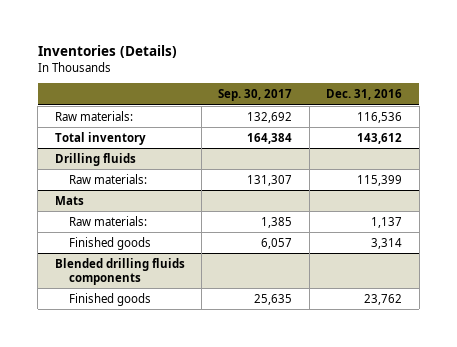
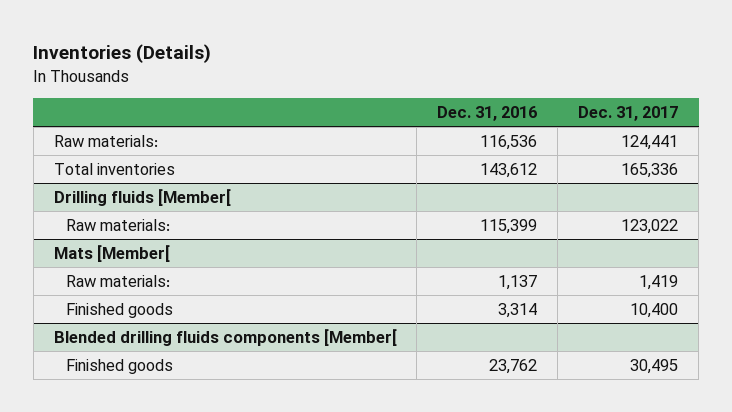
[218,89,293,102] Sep. 30, 2017 -> none
none -> [578,106,679,122] Dec. 31, 2017
[54,131,146,145] Total inventory -> [53,162,175,175] Total inventories
[54,152,136,166] Drilling fluids -> [53,188,231,206] Drilling fluids [Member[
[54,195,84,205] Mats -> [53,244,170,262] Mats [Member[
[54,257,185,285] Blended drilling fluids components -> [53,328,397,346] Blended drilling fluids components [Member[

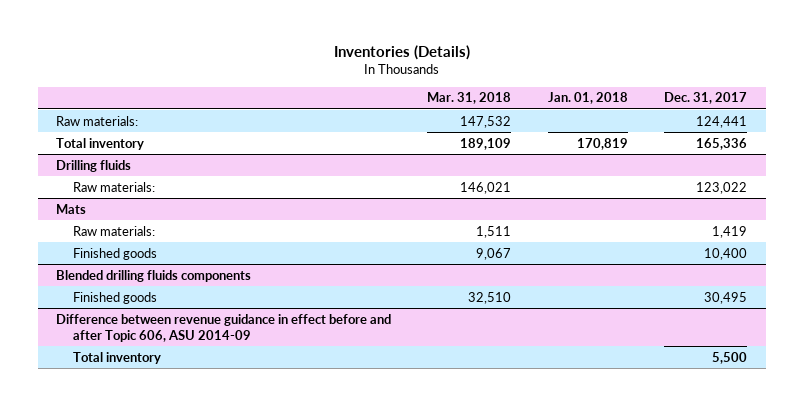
[437,106,538,122] Dec. 31, 2016 -> none
none -> [427,92,512,105] Mar. 31, 2018
none -> [547,92,628,105] Jan. 01, 2018
[53,162,175,175] Total inventories -> [55,137,144,150] Total inventory
[53,188,231,206] Drilling fluids [Member[ -> [55,159,131,172] Drilling fluids
[53,244,170,262] Mats [Member[ -> [55,203,86,214] Mats
[53,328,397,346] Blended drilling fluids components [Member[ -> [55,269,251,282] Blended drilling fluids components
none -> [55,313,391,342] Difference between revenue guidance in effect before and after Topic 606, ASU 2014-09
none -> [72,351,161,364] Total inventory

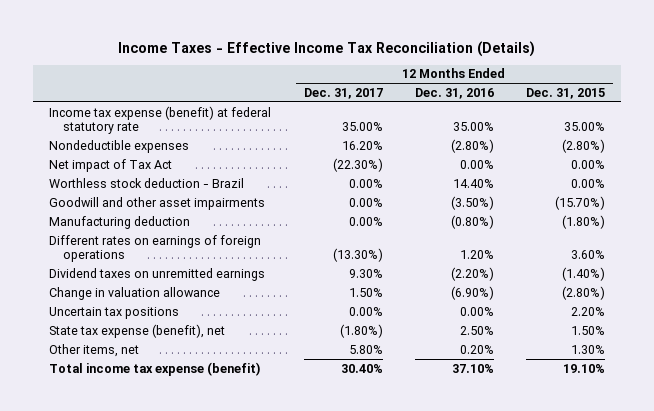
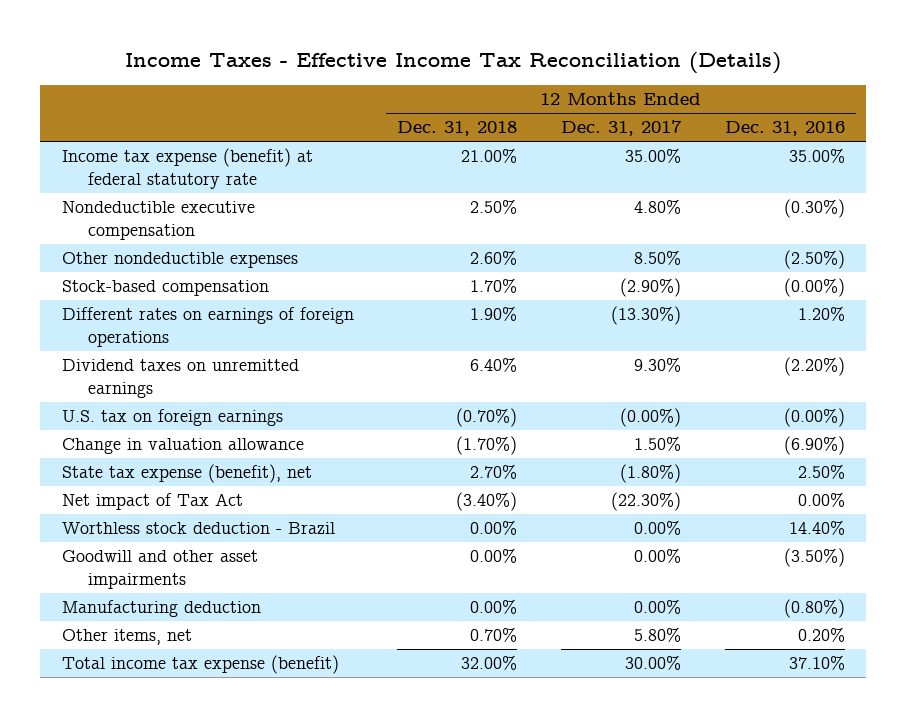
[525,87,605,99] Dec. 31, 2015 -> none
none -> [397,121,518,137] Dec. 31, 2018
none -> [61,201,255,240] Nondeductible executive compensation
[49,139,190,153] Nondeductible expenses -> [61,252,298,269] Other nondeductible expenses
[341,140,383,150] 16.20% -> [633,250,681,266] 8.50%
[450,138,494,153] (2.80%) -> [783,250,845,270] (2.50%)
none -> [61,280,269,297] Stock-based compensation
none -> [61,409,283,427] U.S. tax on foreign earnings
[49,306,180,319] Uncertain tax positions -> none
[49,158,173,172] Net impact of Tax Act -> [61,493,243,511] Net impact of Tax Act
[49,177,245,188] Worthless stock deduction - Brazil -> [61,522,335,535] Worthless stock deduction - Brazil
[49,196,266,210] Goodwill and other asset impairments -> [61,550,258,589] Goodwill and other asset impairments
[49,215,191,229] Manufacturing deduction -> [61,600,261,618] Manufacturing deduction
[340,363,383,373] 30.40% -> [624,655,681,671] 30.00%

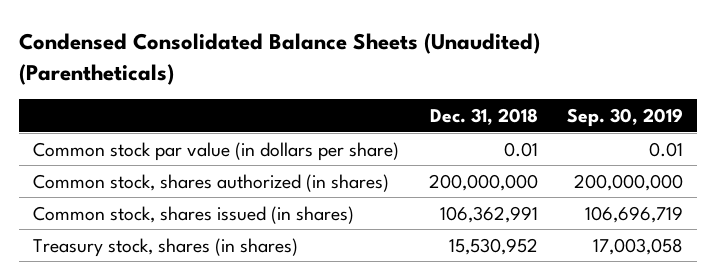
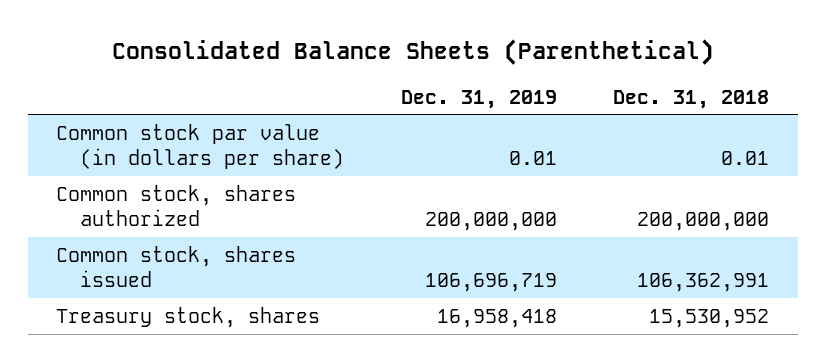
[18,33,540,85] Condensed Consolidated Balance Sheets (Unaudited) (Parentheticals) -> [111,38,714,65] Consolidated Balance Sheets (Parenthetical)
[566,107,683,127] Sep. 30, 2019 -> none
none -> [400,89,557,109] Dec. 31, 2019
[33,173,390,192] Common stock, shares authorized (in shares) -> [56,184,297,226] Common stock, shares authorized
[33,205,355,224] Common stock, shares issued (in shares) -> [56,245,297,287] Common stock, shares issued
[33,237,299,257] Treasury stock, shares (in shares) -> [56,306,321,328] Treasury stock, shares

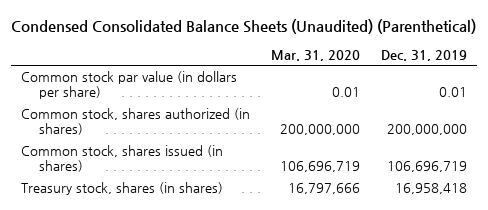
[111,38,714,65] Consolidated Balance Sheets (Parenthetical) -> [11,18,477,34] Condensed Consolidated Balance Sheets (Unaudited) (Parenthetical)
[613,89,770,109] Dec. 31, 2018 -> none
none -> [271,49,361,61] Mar. 31, 2020
[56,184,297,226] Common stock, shares authorized -> [21,108,251,136] Common stock, shares authorized (in shares)
[56,245,297,287] Common stock, shares issued -> [21,145,224,173] Common stock, shares issued (in shares)
[56,306,321,328] Treasury stock, shares -> [21,182,224,196] Treasury stock, shares (in shares)

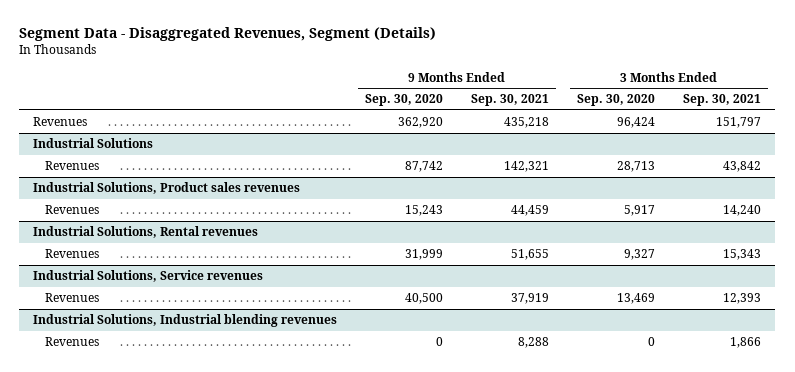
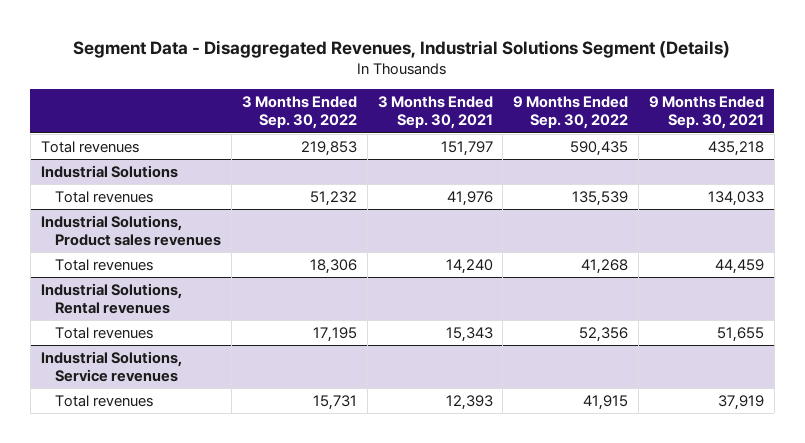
[19,27,437,42] Segment Data - Disaggregated Revenues, Segment (Details) -> [73,39,731,58] Segment Data - Disaggregated Revenues, Industrial Solutions Segment (Details)
[365,94,444,107] Sep. 30, 2020 -> none
[577,94,656,107] Sep. 30, 2020 -> none
none -> [241,96,357,130] 3 Months Ended Sep. 30, 2022
none -> [513,96,629,130] 9 Months Ended Sep. 30, 2022
[33,117,88,127] Revenues -> [40,140,139,153] Total revenues
[45,161,100,171] Revenues -> [55,190,154,203] Total revenues
[504,161,550,173] 142,321 -> [707,190,764,206] 134,033
[723,161,762,173] 43,842 -> [446,190,493,206] 41,976
[45,205,100,215] Revenues -> [55,258,154,271] Total revenues
[45,249,100,259] Revenues -> [55,326,154,339] Total revenues
[33,314,338,328] Industrial Solutions, Industrial blending revenues -> none
[45,337,100,347] Revenues -> none
[45,293,100,303] Revenues -> [55,394,154,407] Total revenues

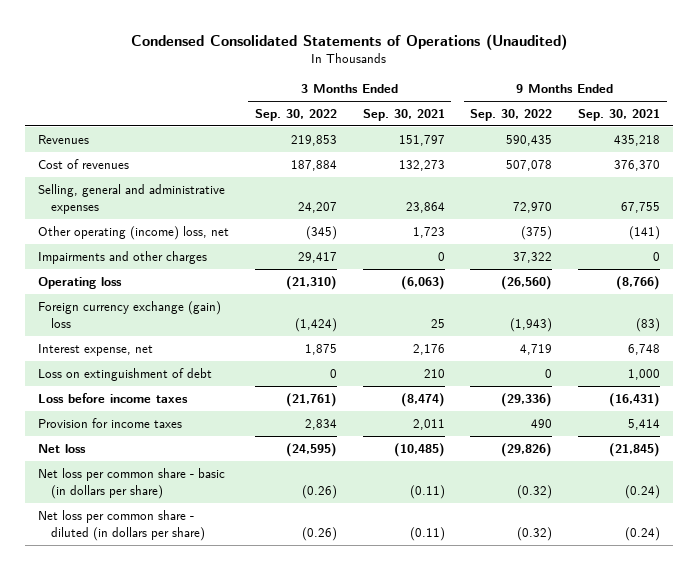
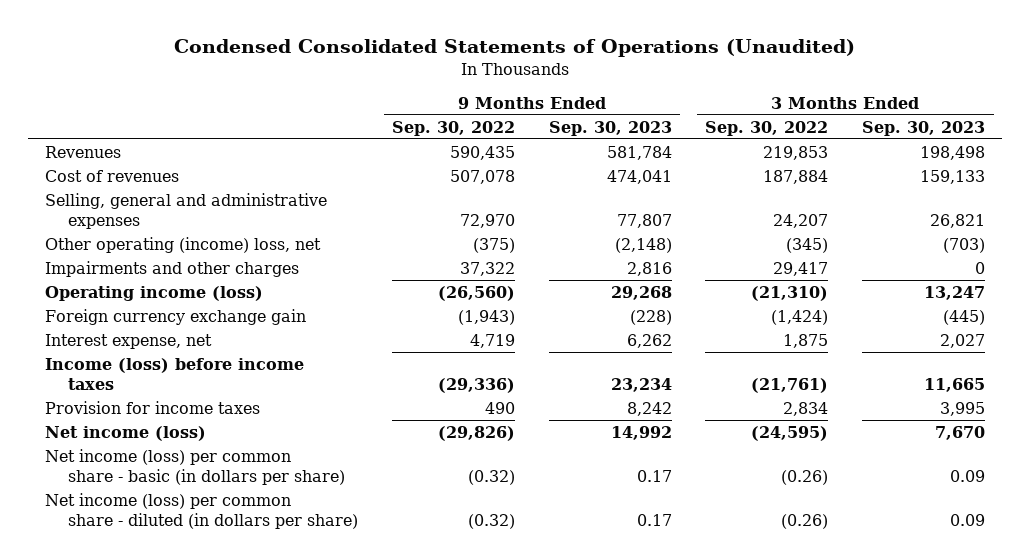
[362,109,445,122] Sep. 30, 2021 -> none
[578,109,661,122] Sep. 30, 2021 -> none
none -> [548,120,672,136] Sep. 30, 2023
none -> [862,120,986,136] Sep. 30, 2023
[38,276,123,289] Operating loss -> [45,285,264,301] Operating income (loss)
[38,300,222,328] Foreign currency exchange (gain) loss -> [45,308,307,325] Foreign currency exchange gain
[38,367,213,381] Loss on extinguishment of debt -> none
[38,392,189,403] Loss before income taxes -> [45,357,305,390] Income (loss) before income taxes
[38,443,87,453] Net loss -> [45,425,207,441] Net income (loss)
[38,467,226,499] Net loss per common share - basic (in dollars per share) -> [45,448,346,485] Net income (loss) per common share - basic (in dollars per share)
[38,509,205,541] Net loss per common share - diluted (in dollars per share) -> [45,492,359,529] Net income (loss) per common share - diluted (in dollars per share)

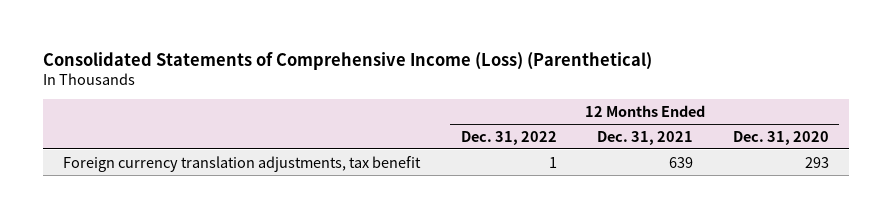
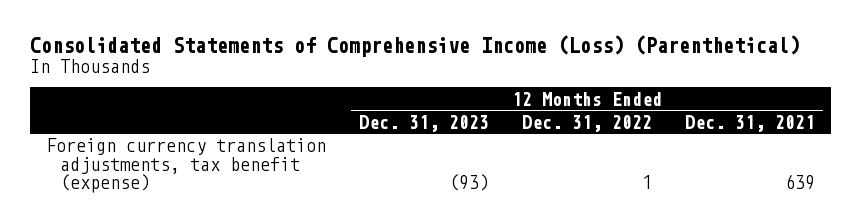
[733,130,830,145] Dec. 31, 2020 -> none
none -> [359,114,490,132] Dec. 31, 2023
[63,155,422,172] Foreign currency translation adjustments, tax benefit -> [46,138,327,193] Foreign currency translation adjustments, tax benefit (expense)

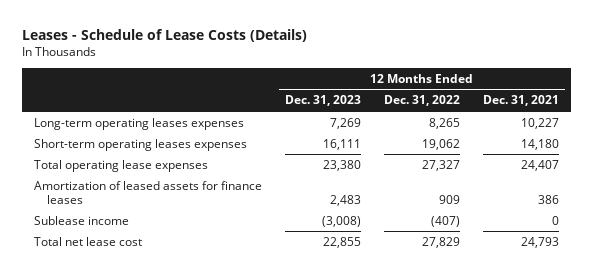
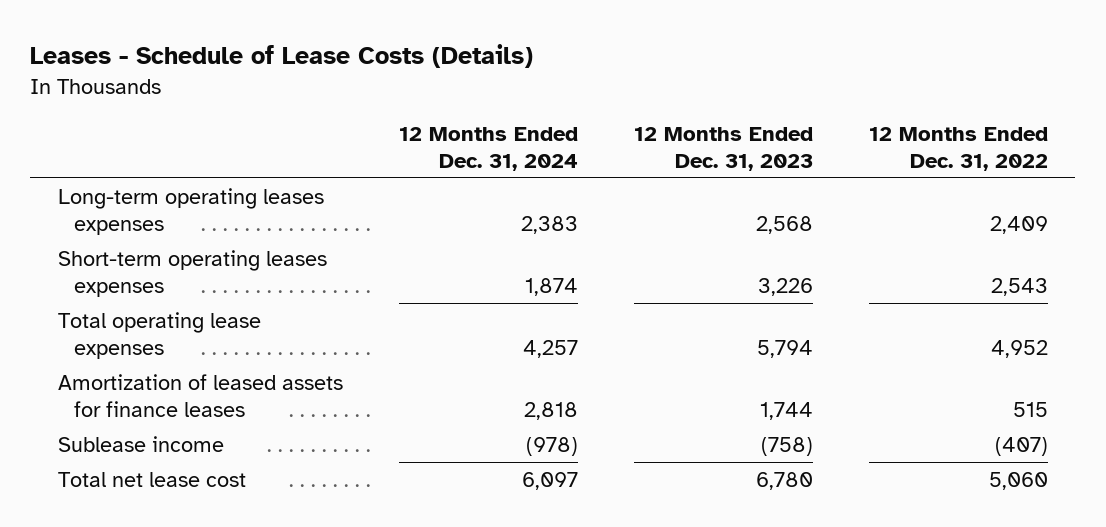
[483,95,560,107] Dec. 31, 2021 -> none
none -> [399,126,579,171] 12 Months Ended Dec. 31, 2024
[329,117,361,129] 7,269 -> [755,215,813,234] 2,568
[429,117,461,129] 8,265 -> [989,215,1048,234] 2,409
[322,138,361,150] 16,111 -> [757,277,813,296] 3,226
[422,138,461,150] 19,062 -> [990,277,1048,296] 2,543
[322,159,361,171] 23,380 -> [756,339,813,358] 5,794
[422,159,461,171] 27,327 -> [990,339,1048,358] 4,952
[329,194,361,206] 2,483 -> [759,401,813,420] 1,744
[439,194,461,204] 909 -> [1012,401,1048,417] 515
[321,215,361,227] (3,008) -> [760,437,813,457] (758)
[322,236,361,248] 22,855 -> [755,472,813,491] 6,780
[422,236,461,248] 27,829 -> [988,472,1048,491] 5,060

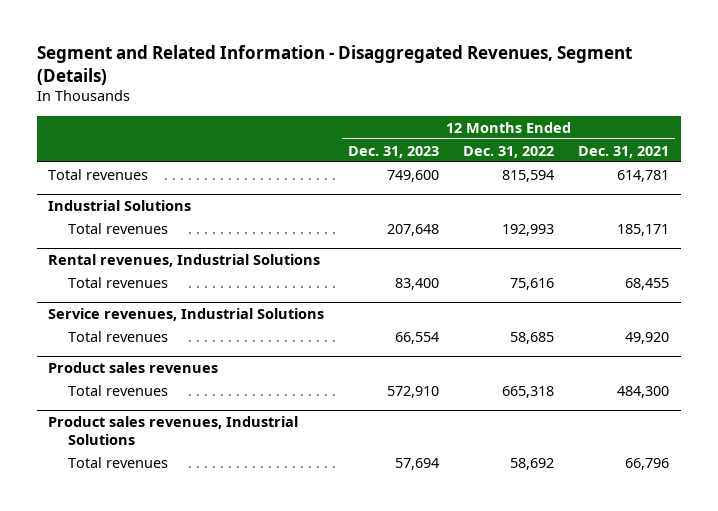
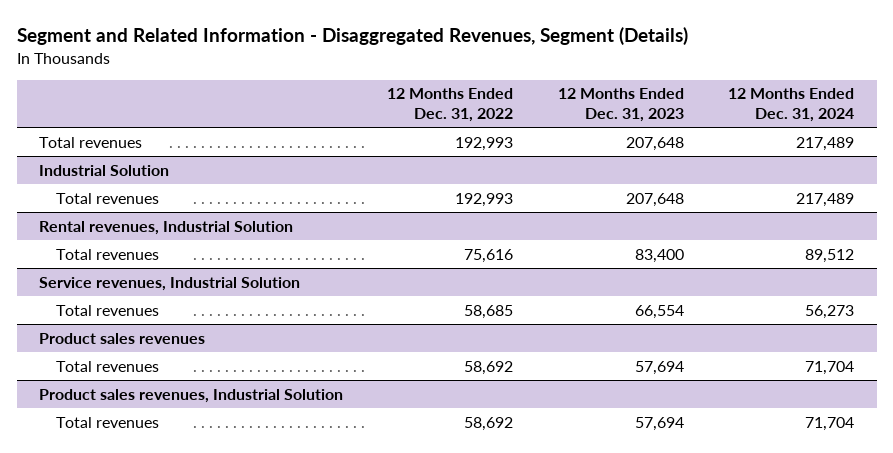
[578,145,670,158] Dec. 31, 2021 -> none
none -> [728,88,855,123] 12 Months Ended Dec. 31, 2024
[48,168,149,180] Total revenues -> none
[48,200,192,212] Industrial Solutions -> none
none -> [39,164,170,176] Industrial Solution
none -> [56,192,160,204] Total revenues
[48,254,321,268] Rental revenues, Industrial Solutions -> [39,220,294,235] Rental revenues, Industrial Solution
[48,308,325,322] Service revenues, Industrial Solutions -> [39,276,301,291] Service revenues, Industrial Solution
[67,384,168,396] Total revenues -> none
[48,416,299,445] Product sales revenues, Industrial Solutions -> none
none -> [39,388,344,403] Product sales revenues, Industrial Solution
none -> [56,416,160,428] Total revenues

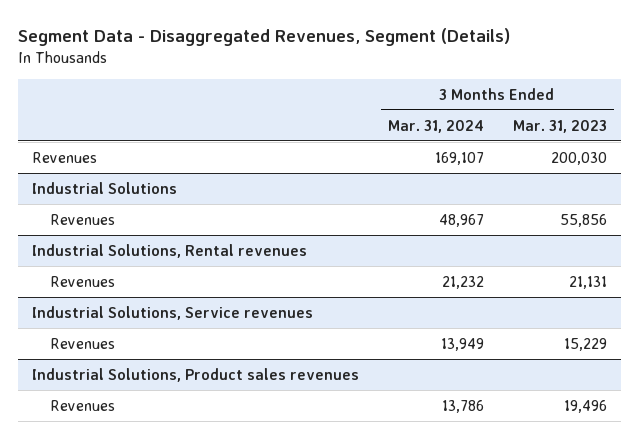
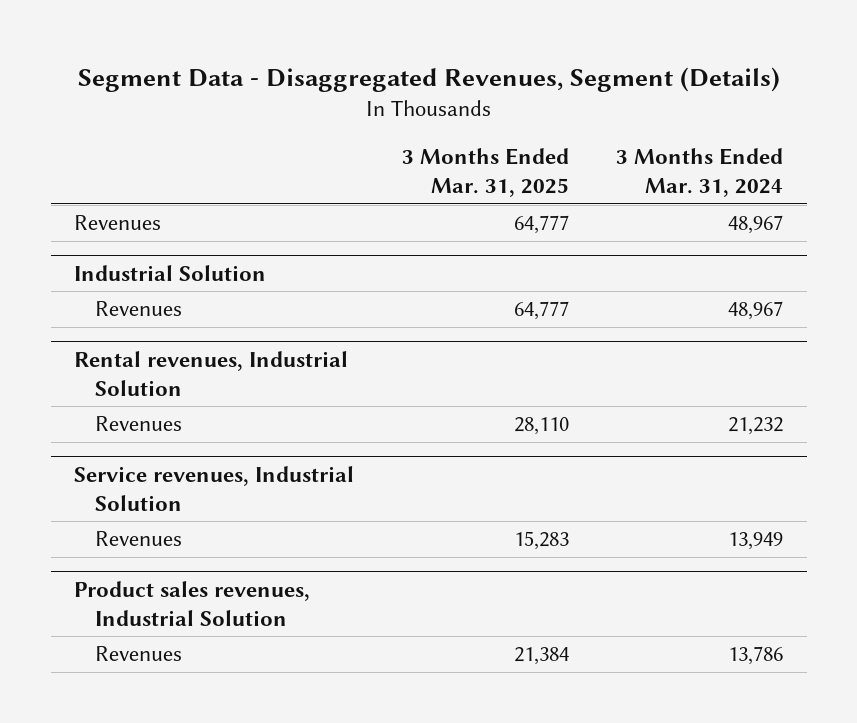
[512,119,607,133] Mar. 31, 2023 -> none
none -> [401,148,569,198] 3 Months Ended Mar. 31, 2025
[32,151,98,163] Revenues -> none
[32,181,178,194] Industrial Solutions -> none
none -> [74,264,267,281] Industrial Solution
none -> [95,301,183,317] Revenues
[32,243,308,258] Industrial Solutions, Rental revenues -> [74,350,349,396] Rental revenues, Industrial Solution
[32,305,314,320] Industrial Solutions, Service revenues -> [74,465,355,511] Service revenues, Industrial Solution
[32,367,360,382] Industrial Solutions, Product sales revenues -> [74,580,311,626] Product sales revenues, Industrial Solution

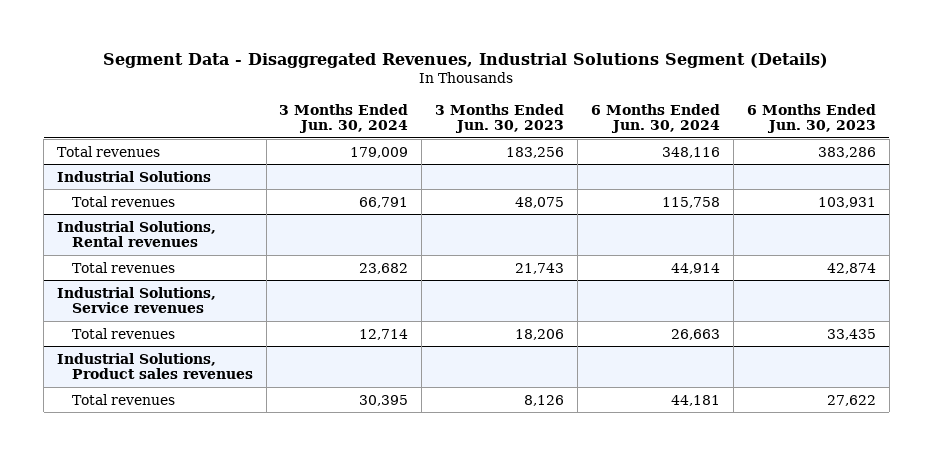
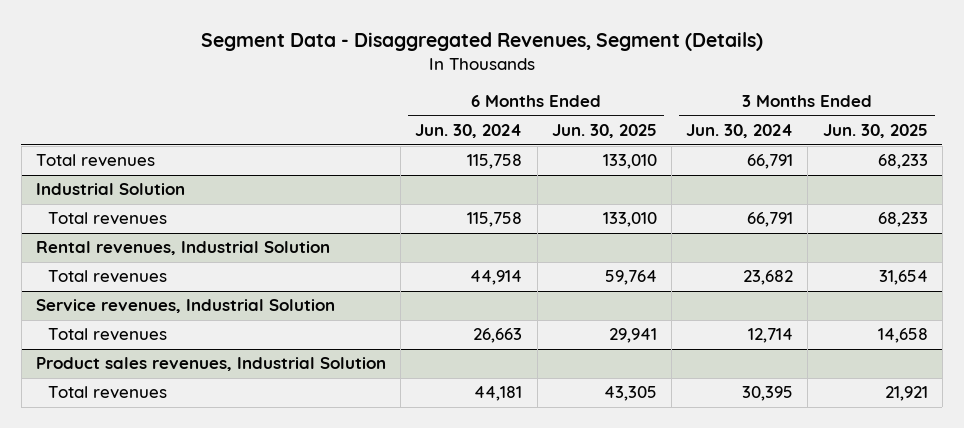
[103,52,829,68] Segment Data - Disaggregated Revenues, Industrial Solutions Segment (Details) -> [200,32,763,52] Segment Data - Disaggregated Revenues, Segment (Details)
[435,103,565,134] 3 Months Ended Jun. 30, 2023 -> none
[746,103,876,134] 6 Months Ended Jun. 30, 2023 -> none
none -> [551,124,657,139] Jun. 30, 2025
none -> [822,124,928,139] Jun. 30, 2025
[57,145,161,157] Total revenues -> none
[57,170,212,182] Industrial Solutions -> none
none -> [35,183,185,196] Industrial Solution
none -> [47,212,167,226] Total revenues
[57,220,217,248] Industrial Solutions, Rental revenues -> [35,241,330,256] Rental revenues, Industrial Solution
[57,286,217,314] Industrial Solutions, Service revenues -> [35,299,335,314] Service revenues, Industrial Solution
[57,352,253,380] Industrial Solutions, Product sales revenues -> [35,357,386,372] Product sales revenues, Industrial Solution

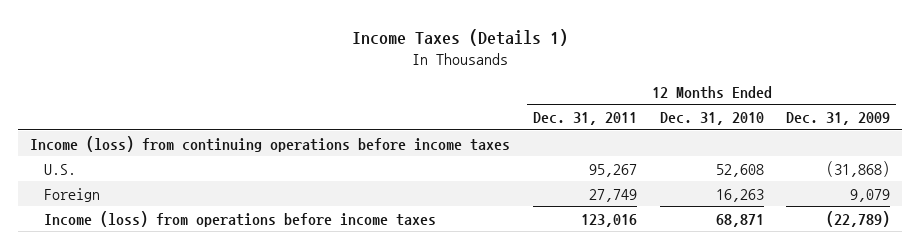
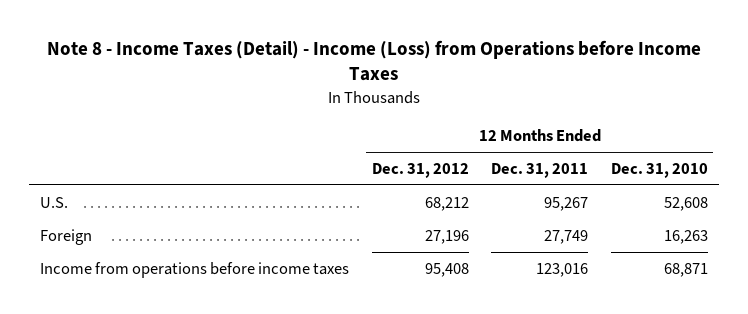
[352,28,569,46] Income Taxes (Details 1) -> [46,39,701,82] Note 8 - Income Taxes (Detail) - Income (Loss) from Operations before Income Taxes
[786,112,891,126] Dec. 31, 2009 -> none
none -> [371,162,469,178] Dec. 31, 2012
[29,135,510,152] Income (loss) from continuing operations before income taxes -> none
[43,210,436,227] Income (loss) from operations before income taxes -> [40,261,350,278] Income from operations before income taxes

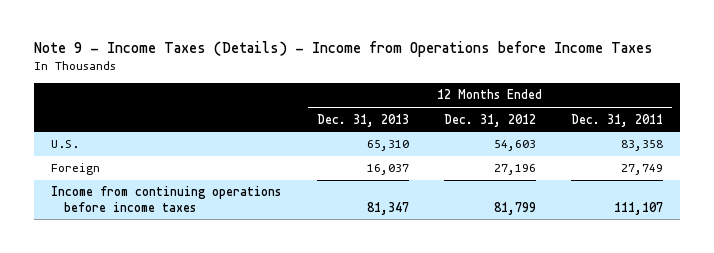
[46,39,701,82] Note 8 - Income Taxes (Detail) - Income (Loss) from Operations before Income Taxes -> [33,41,653,58] Note 9 - Income Taxes (Details) - Income from Operations before Income Taxes
[610,162,708,178] Dec. 31, 2010 -> none
none -> [316,113,409,127] Dec. 31, 2013
[424,196,469,211] 68,212 -> [493,140,536,152] 54,603
[544,196,589,211] 95,267 -> [620,140,663,152] 83,358
[40,261,350,278] Income from operations before income taxes -> [51,186,282,212] Income from continuing operations before income taxes
[424,262,469,277] 95,408 -> [493,201,536,215] 81,799
[536,262,589,277] 123,016 -> [613,201,663,215] 111,107

